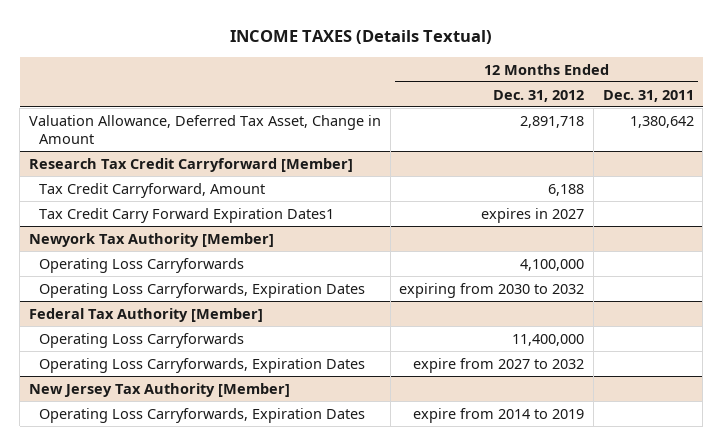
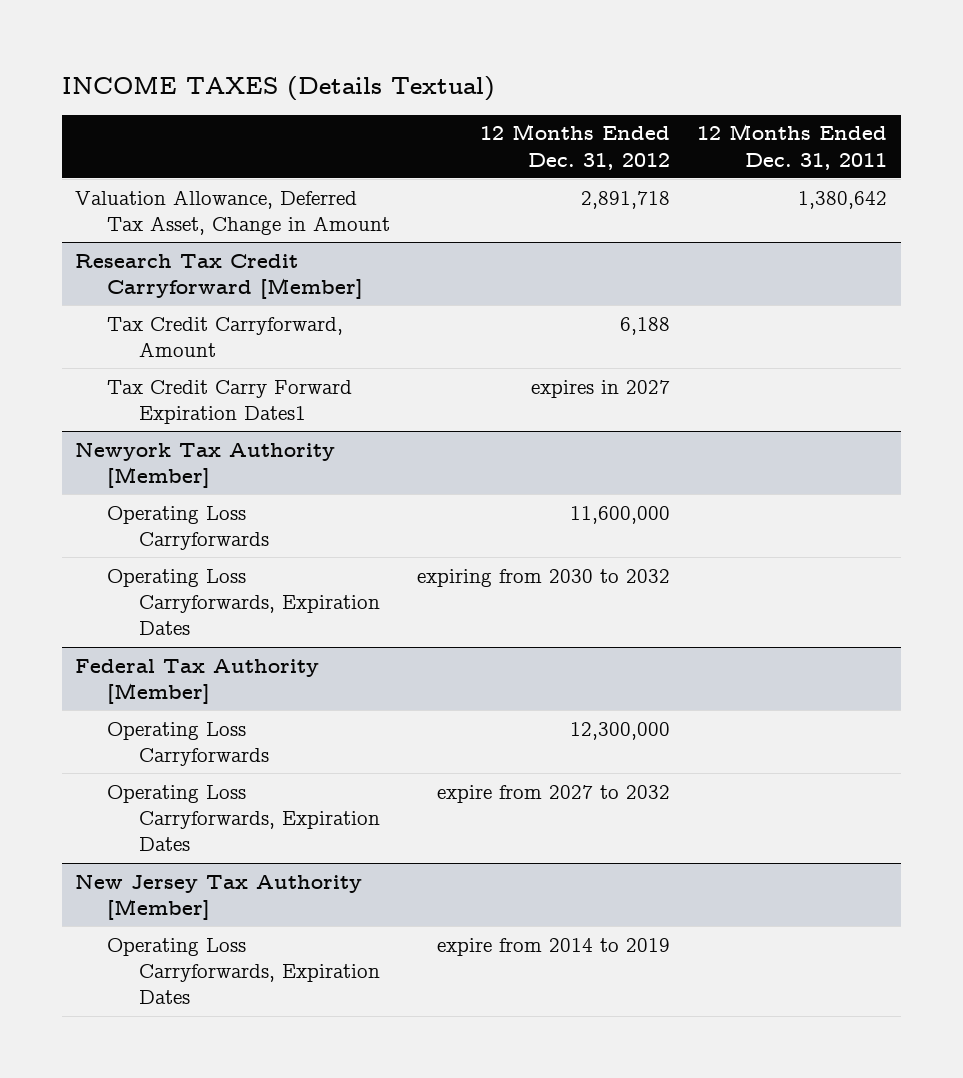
[520,258,585,271] 4,100,000 -> [570,505,671,524] 11,600,000
[512,333,585,346] 11,400,000 -> [570,721,671,740] 12,300,000

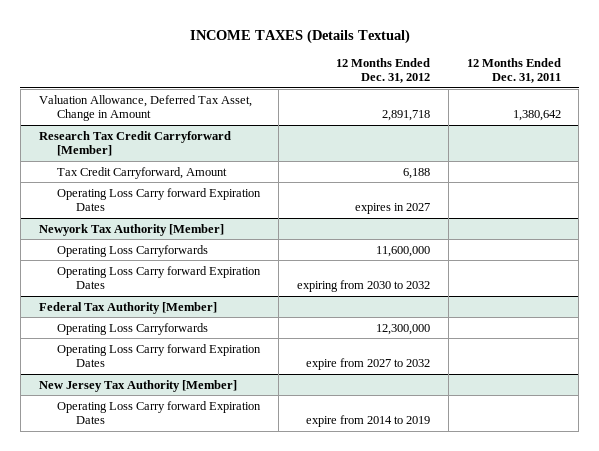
[107,379,353,424] Tax Credit Carry Forward Expiration Dates1 -> [57,187,262,212] Operating Loss Carry forward Expiration Dates
[107,568,380,636] Operating Loss Carryforwards, Expiration Dates -> [57,265,262,290] Operating Loss Carry forward Expiration Dates
[107,784,380,852] Operating Loss Carryforwards, Expiration Dates -> [57,343,262,368] Operating Loss Carry forward Expiration Dates
[107,937,380,1005] Operating Loss Carryforwards, Expiration Dates -> [57,400,262,425] Operating Loss Carry forward Expiration Dates

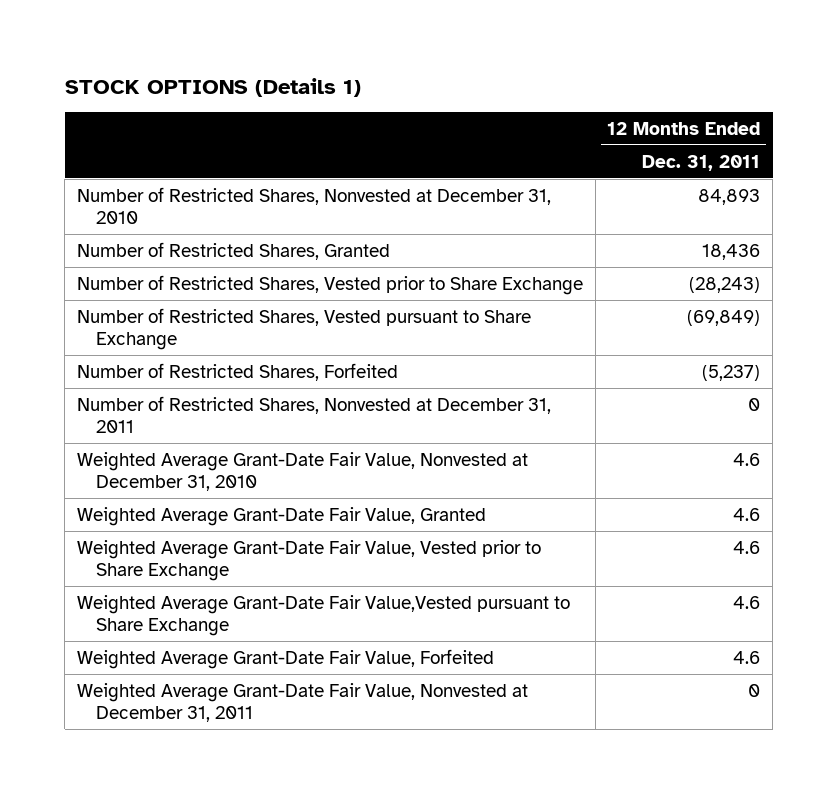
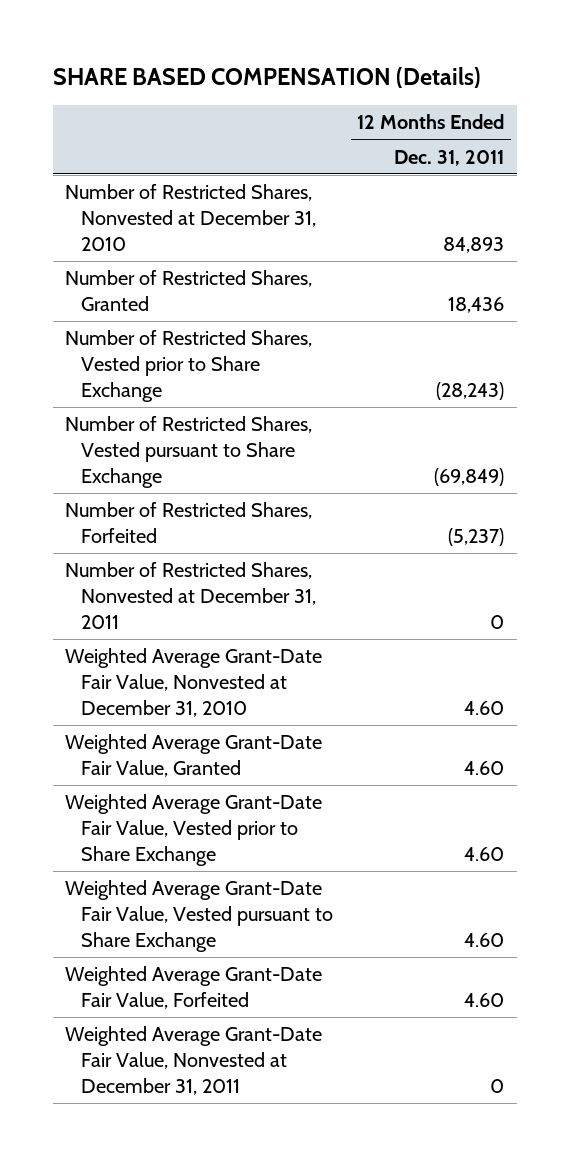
[64,77,361,97] STOCK OPTIONS (Details 1) -> [53,66,482,88] SHARE BASED COMPENSATION (Details)
[733,452,761,466] 4.6 -> [464,700,505,715] 4.60
[733,507,761,521] 4.6 -> [464,760,505,775] 4.60
[733,540,761,554] 4.6 -> [464,846,505,861] 4.60
[76,594,570,636] Weighted Average Grant-Date Fair Value,Vested pursuant to Share Exchange -> [65,880,334,952] Weighted Average Grant-Date Fair Value, Vested pursuant to Share Exchange
[733,595,761,609] 4.6 -> [464,932,505,947] 4.60
[733,650,761,664] 4.6 -> [464,992,505,1007] 4.60

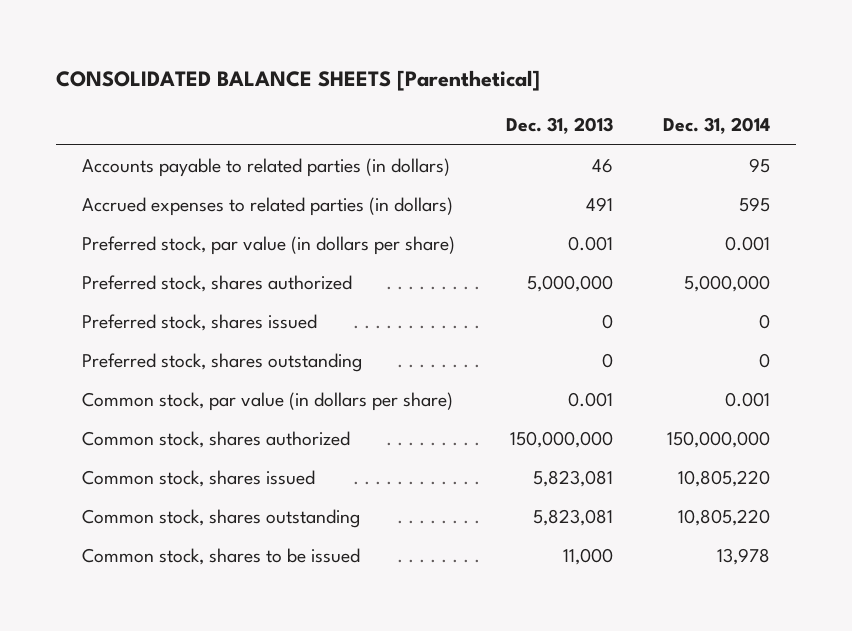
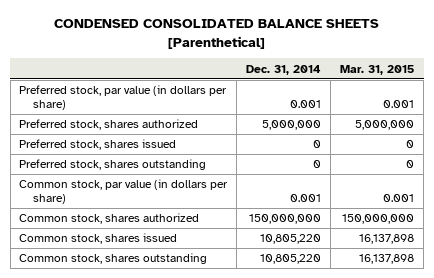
[56,70,541,92] CONSOLIDATED BALANCE SHEETS [Parenthetical] -> [53,19,379,49] CONDENSED CONSOLIDATED BALANCE SHEETS [Parenthetical]
[505,117,613,135] Dec. 31, 2013 -> none
none -> [340,64,415,75] Mar. 31, 2015
[81,157,450,177] Accounts payable to related parties (in dollars) -> none
[81,196,453,216] Accrued expenses to related parties (in dollars) -> none
[81,547,360,565] Common stock, shares to be issued -> none

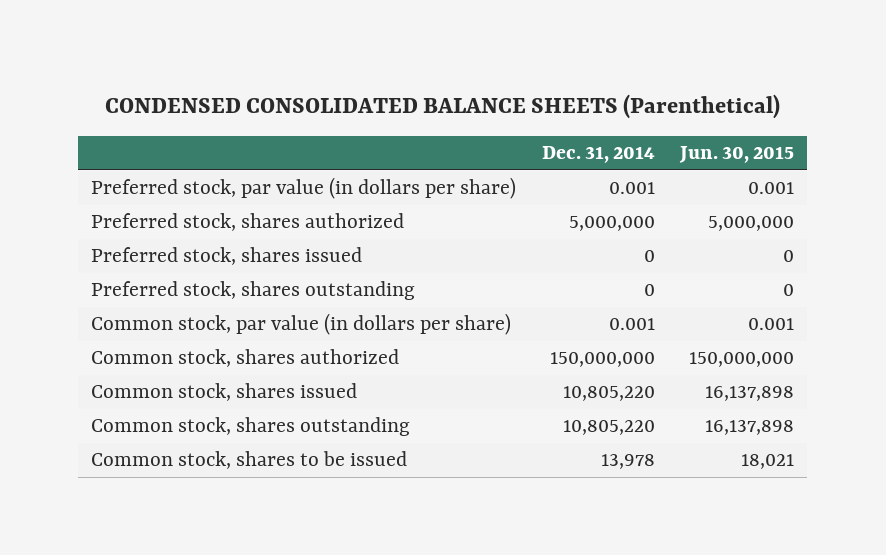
[53,19,379,49] CONDENSED CONSOLIDATED BALANCE SHEETS [Parenthetical] -> [104,94,780,120] CONDENSED CONSOLIDATED BALANCE SHEETS (Parenthetical)
[340,64,415,75] Mar. 31, 2015 -> none
none -> [679,146,795,164] Jun. 30, 2015
none -> [91,451,408,470] Common stock, shares to be issued

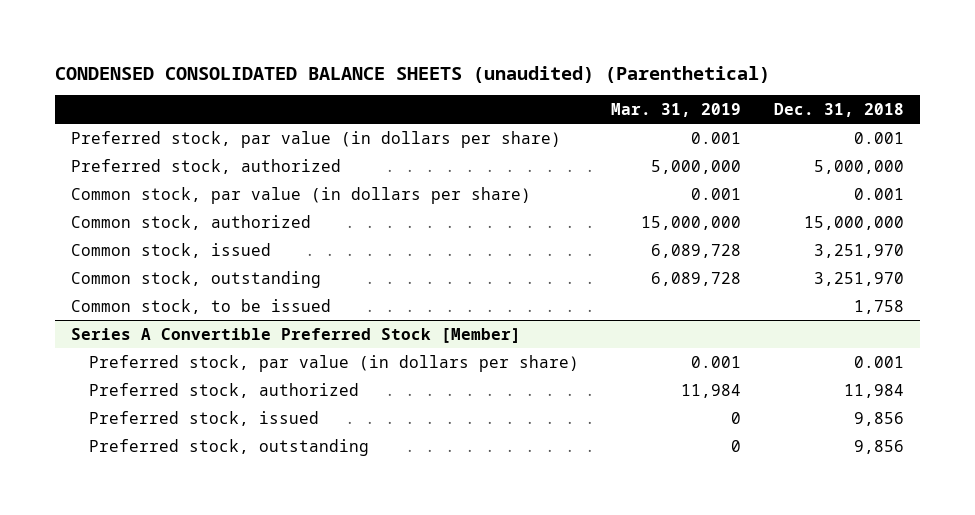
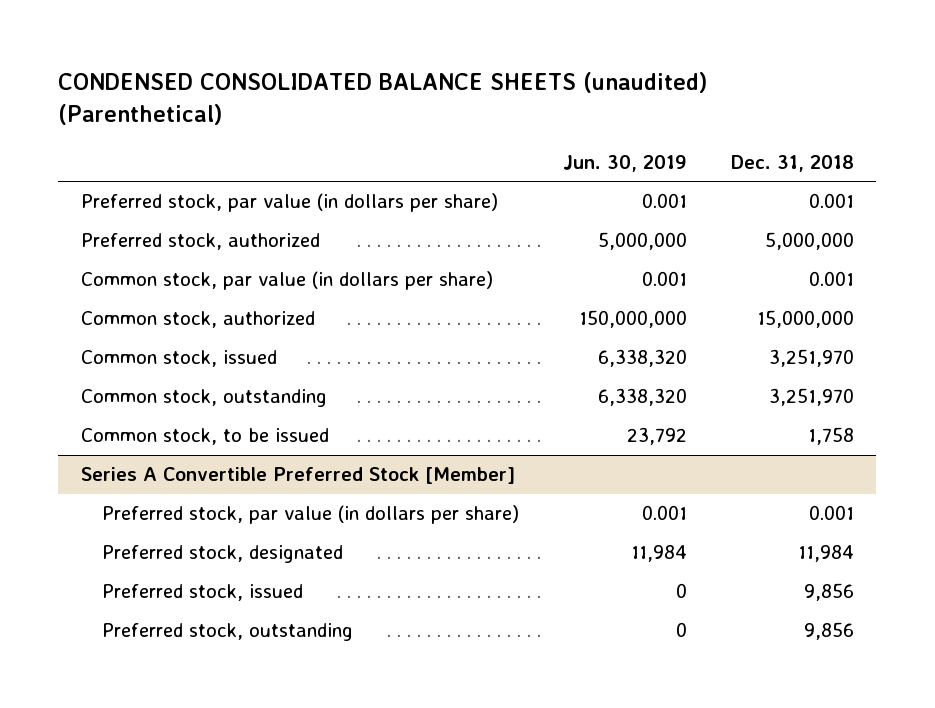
[611,103,742,118] Mar. 31, 2019 -> none
none -> [563,155,688,173] Jun. 30, 2019
[88,382,359,398] Preferred stock, authorized -> [102,545,344,564] Preferred stock, designated

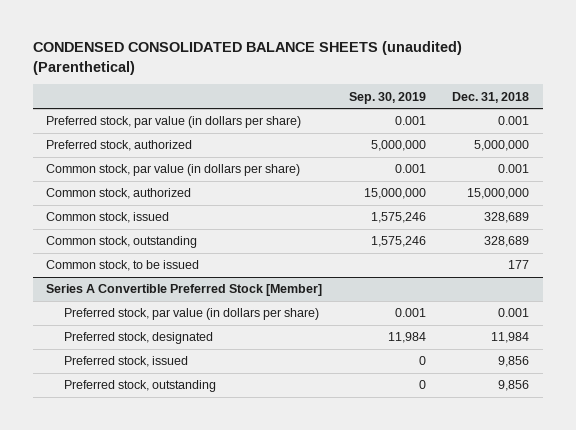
[563,155,688,173] Jun. 30, 2019 -> none
none -> [348,91,426,104] Sep. 30, 2019
[769,349,855,368] 3,251,970 -> [484,212,530,224] 328,689
[769,388,855,407] 3,251,970 -> [484,236,530,248] 328,689
[808,427,855,446] 1,758 -> [508,260,530,270] 177

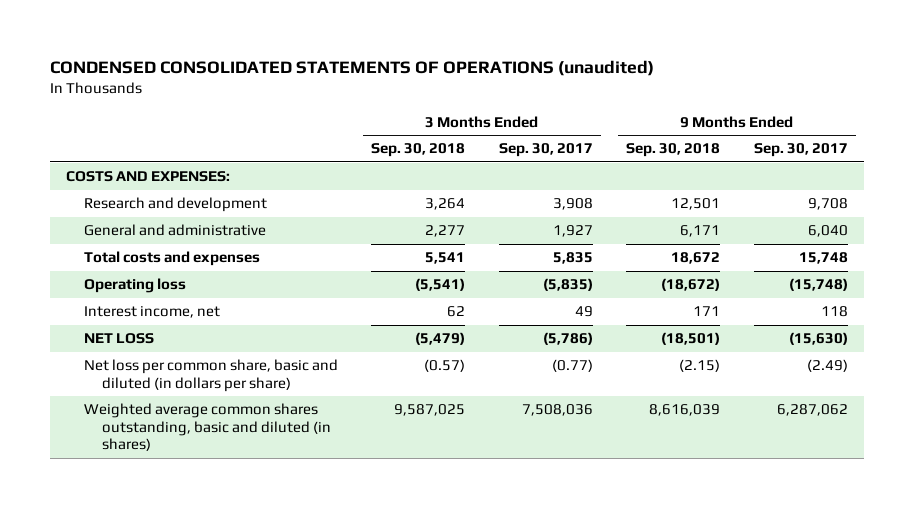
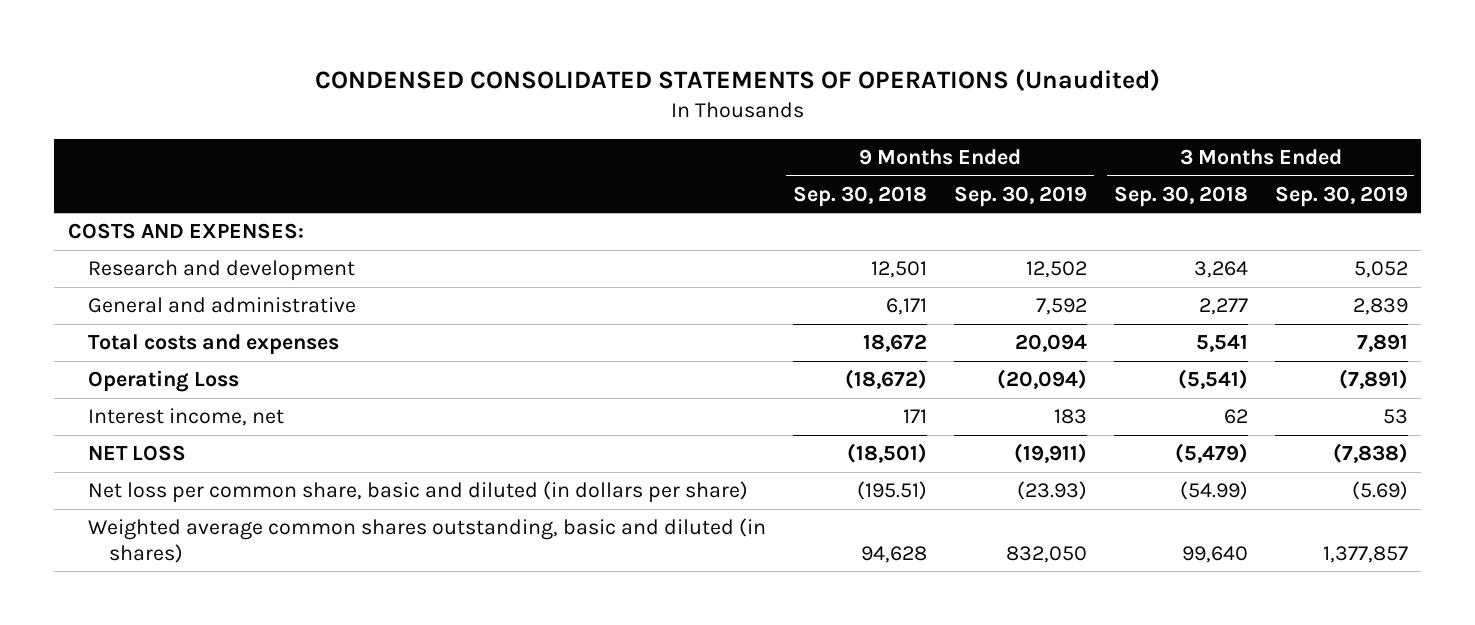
[49,59,654,76] CONDENSED CONSOLIDATED STATEMENTS OF OPERATIONS (unaudited) -> [314,68,1160,91] CONDENSED CONSOLIDATED STATEMENTS OF OPERATIONS (Unaudited)
[498,143,593,158] Sep. 30, 2017 -> none
[753,143,848,158] Sep. 30, 2017 -> none
none -> [953,185,1087,207] Sep. 30, 2019
none -> [1274,185,1408,207] Sep. 30, 2019
[84,278,187,294] Operating loss -> [88,370,240,393] Operating Loss
[424,359,466,373] (0.57) -> [1179,481,1248,501] (54.99)
[679,359,721,373] (2.15) -> [857,481,928,501] (195.51)
[394,404,466,417] 9,587,025 -> [1181,545,1248,563] 99,640
[649,404,721,417] 8,616,039 -> [861,545,928,563] 94,628

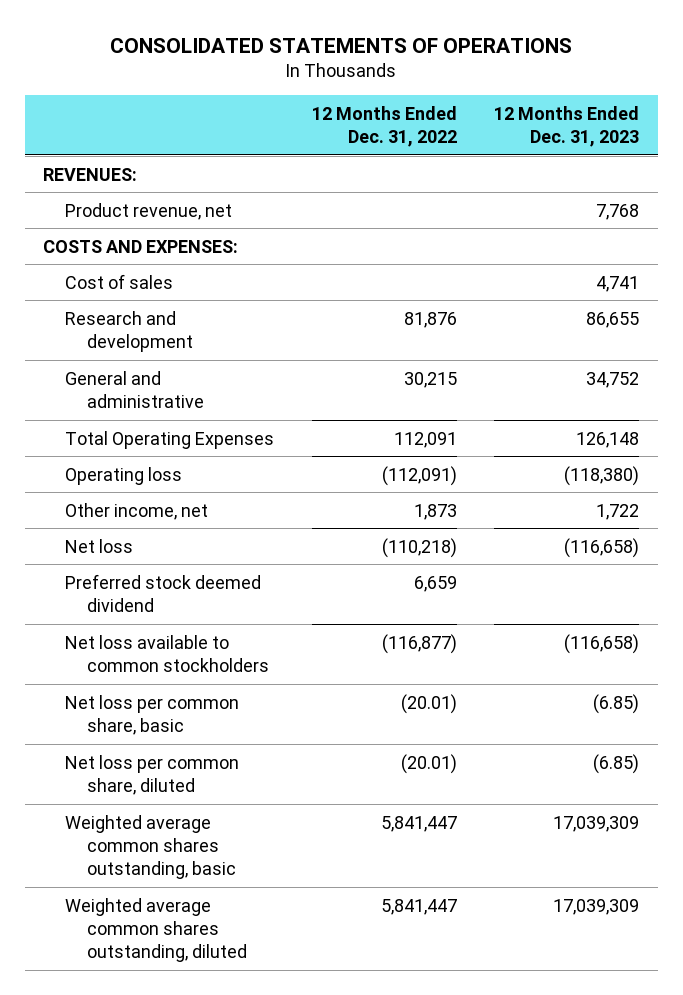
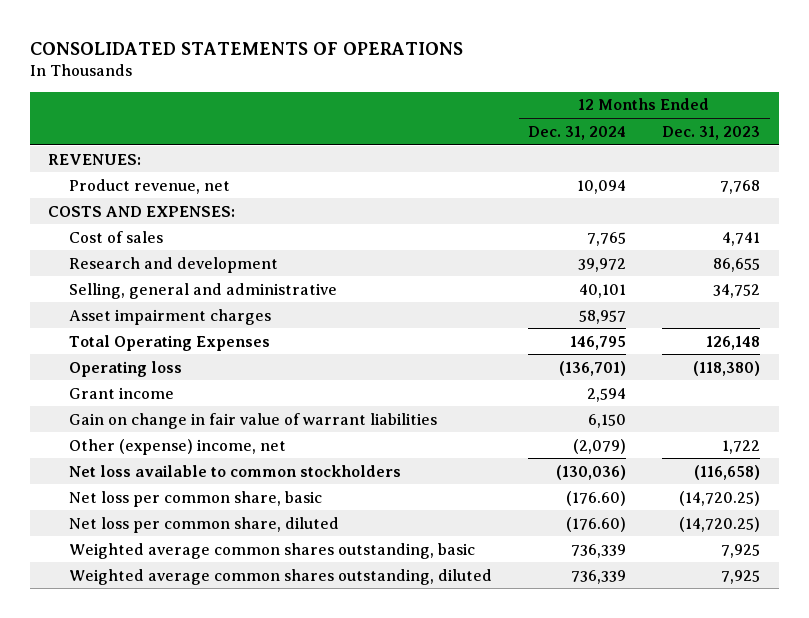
[311,105,457,148] 12 Months Ended Dec. 31, 2022 -> none
none -> [528,125,627,140] Dec. 31, 2024
[65,370,204,408] General and administrative -> [69,282,338,299] Selling, general and administrative
none -> [69,308,272,325] Asset impairment charges
[65,538,134,553] Net loss -> none
[65,573,262,612] Preferred stock deemed dividend -> none
none -> [69,386,175,399] Grant income
none -> [69,412,438,429] Gain on change in fair value of warrant liabilities
[65,502,209,520] Other income, net -> [69,438,287,455] Other (expense) income, net
[593,693,640,714] (6.85) -> [679,490,761,506] (14,720.25)
[593,753,640,774] (6.85) -> [679,516,761,532] (14,720.25)
[553,815,640,832] 17,039,309 -> [721,543,761,558] 7,925
[553,898,640,915] 17,039,309 -> [721,569,761,584] 7,925

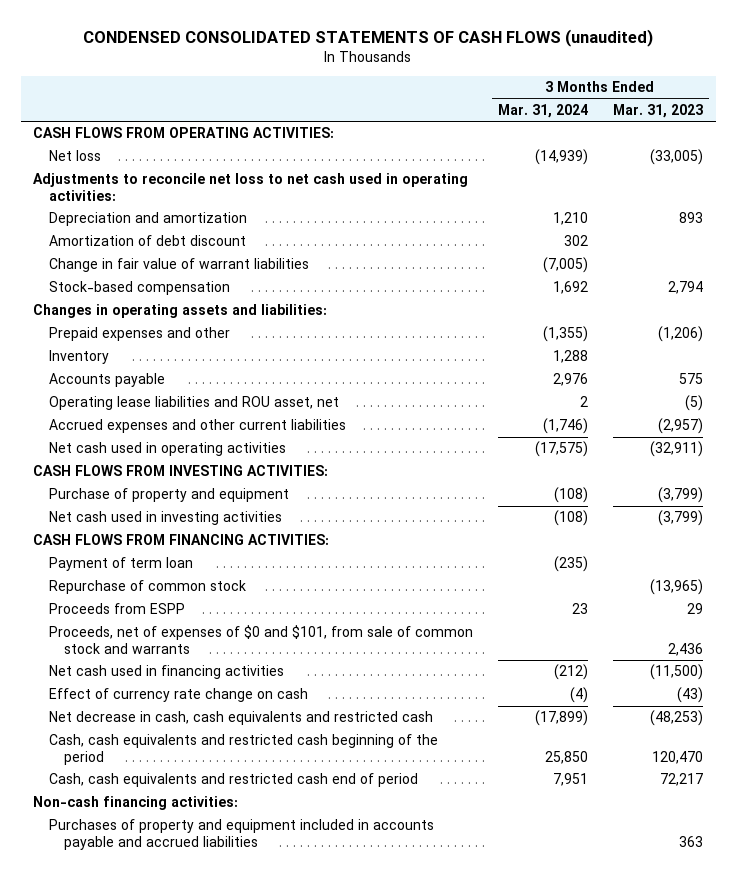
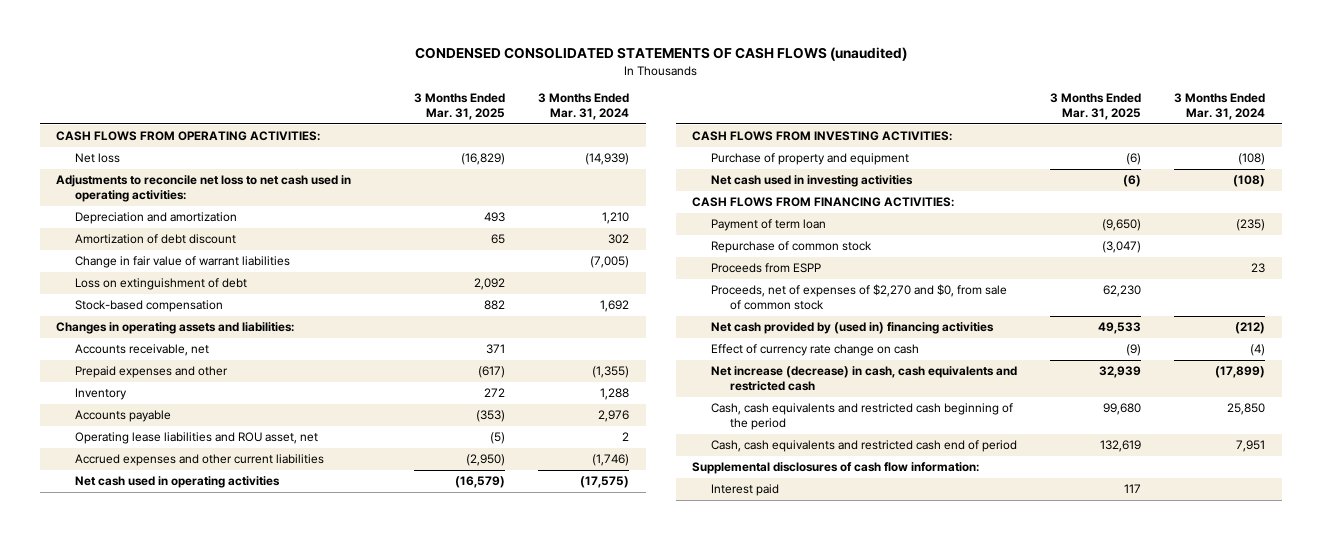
[612,103,703,118] Mar. 31, 2023 -> none
none -> [414,92,506,121] 3 Months Ended Mar. 31, 2025
none -> [75,278,248,291] Loss on extinguishment of debt
none -> [75,344,210,357] Accounts receivable, net
[48,625,473,654] Proceeds, net of expenses of $0 and $101, from sale of common stock and warrants -> [711,284,1008,311] Proceeds, net of expenses of $2,270 and $0, from sale of common stock
[48,665,284,680] Net cash used in financing activities -> [711,322,995,335] Net cash provided by (used in) financing activities
[48,711,433,726] Net decrease in cash, cash equivalents and restricted cash -> [711,366,1018,392] Net increase (decrease) in cash, cash equivalents and restricted cash
[33,796,239,811] Non-cash financing activities: -> none
[48,819,434,850] Purchases of property and equipment included in accounts payable and accrued liabilities -> none
none -> [692,462,980,475] Supplemental disclosures of cash flow information:
none -> [711,484,780,497] Interest paid

